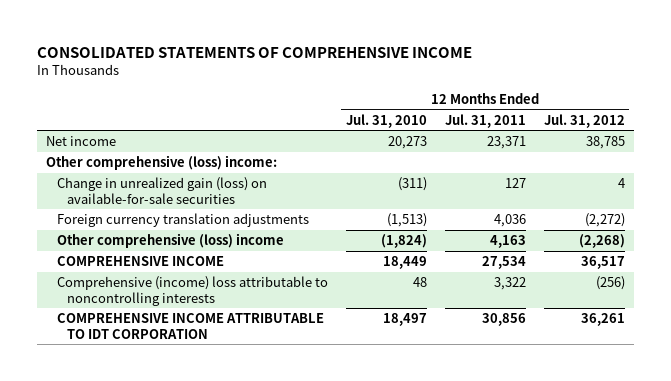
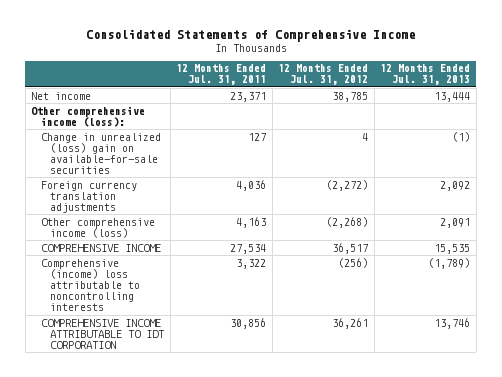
[37,46,473,58] CONSOLIDATED STATEMENTS OF COMPREHENSIVE INCOME -> [85,29,415,43] Consolidated Statements of Comprehensive Income
[345,113,427,128] Jul. 31, 2010 -> none
none -> [380,64,471,86] 12 Months Ended Jul. 31, 2013
[46,155,278,171] Other comprehensive (loss) income: -> [31,105,146,127] Other comprehensive income (loss):
[56,177,267,204] Change in unrealized gain (loss) on available-for-sale securities -> [40,132,161,175] Change in unrealized (loss) gain on available-for-sale securities
[56,233,284,249] Other comprehensive (loss) income -> [40,217,155,238] Other comprehensive income (loss)

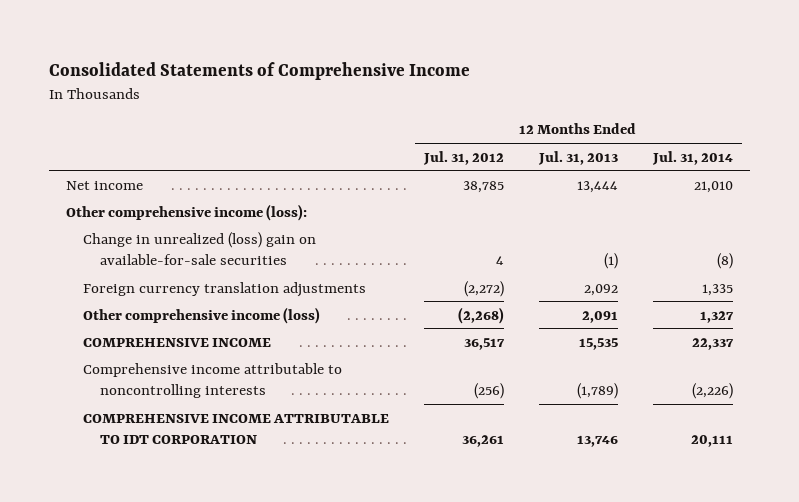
[176,64,267,86] 12 Months Ended Jul. 31, 2011 -> none
none -> [651,150,733,165] Jul. 31, 2014
[40,258,141,312] Comprehensive (income) loss attributable to noncontrolling interests -> [83,362,343,399] Comprehensive income attributable to noncontrolling interests

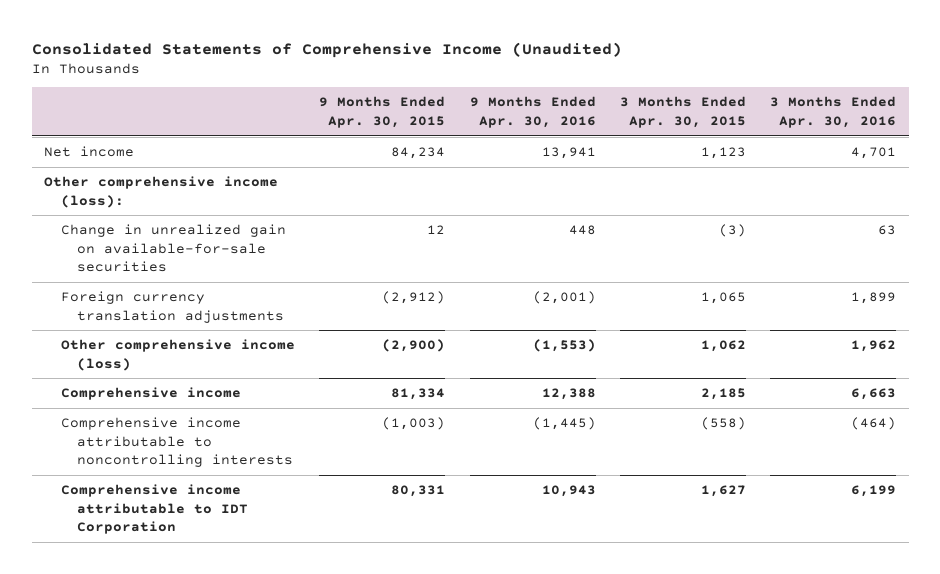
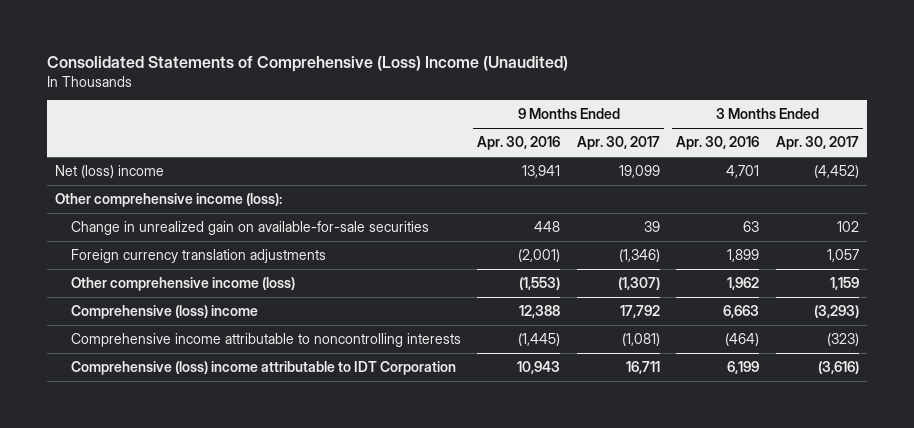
[31,41,622,58] Consolidated Statements of Comprehensive Income (Unaudited) -> [46,55,568,72] Consolidated Statements of Comprehensive (Loss) Income (Unaudited)
[319,96,446,128] 9 Months Ended Apr. 30, 2015 -> none
[619,96,746,128] 3 Months Ended Apr. 30, 2015 -> none
none -> [576,136,660,151] Apr. 30, 2017
none -> [776,136,860,151] Apr. 30, 2017
[43,146,134,158] Net income -> [54,165,164,179] Net (loss) income
[60,387,241,401] Comprehensive income -> [70,305,258,320] Comprehensive (loss) income
[60,484,249,534] Comprehensive income attributable to IDT Corporation -> [70,361,456,376] Comprehensive (loss) income attributable to IDT Corporation

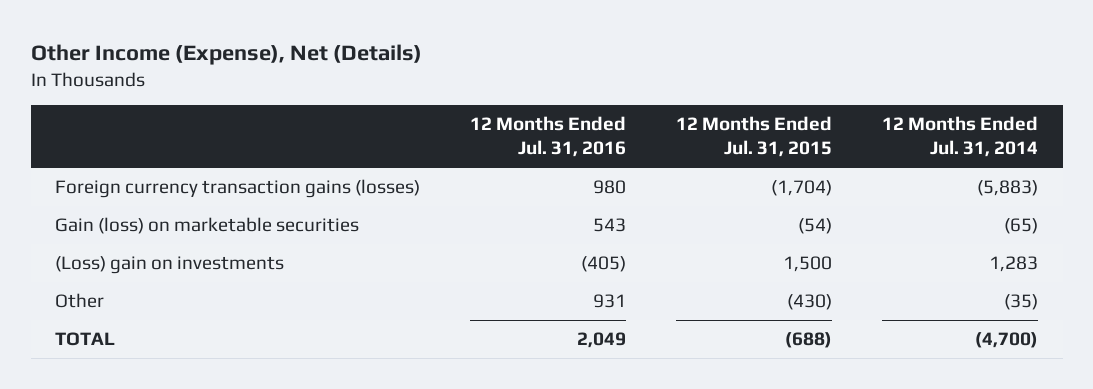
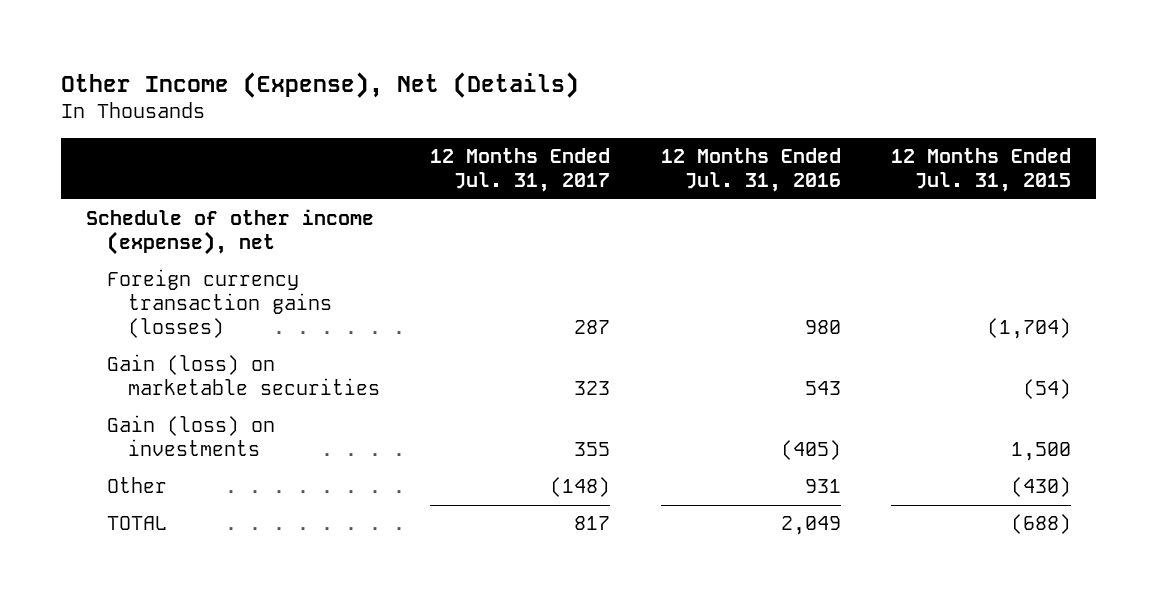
[881,115,1038,158] 12 Months Ended Jul. 31, 2014 -> none
none -> [430,148,611,193] 12 Months Ended Jul. 31, 2017
none -> [86,209,375,256] Schedule of other income (expense), net
[55,256,285,275] (Loss) gain on investments -> [107,415,276,457] Gain (loss) on investments

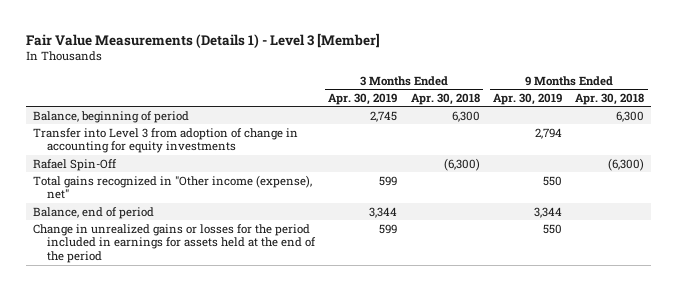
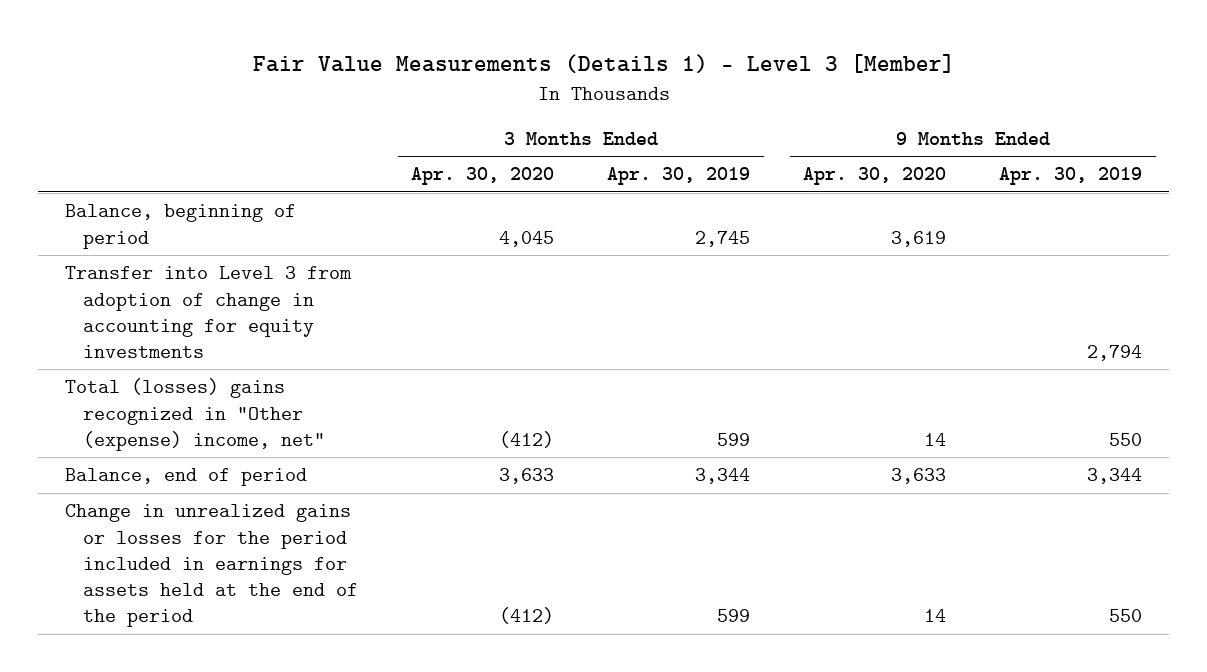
[410,92,480,105] Apr. 30, 2018 -> none
[575,92,645,105] Apr. 30, 2018 -> none
none -> [411,167,555,186] Apr. 30, 2020
none -> [803,167,947,186] Apr. 30, 2020
[33,158,118,171] Rafael Spin-Off -> none
[33,174,313,200] Total gains recognized in "Other income (expense), net" -> [64,378,326,451] Total (losses) gains recognized in "Other (expense) income, net"

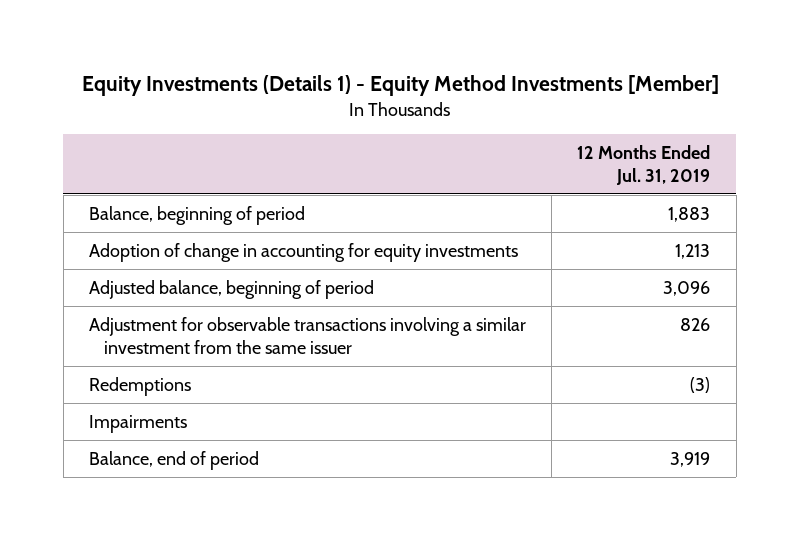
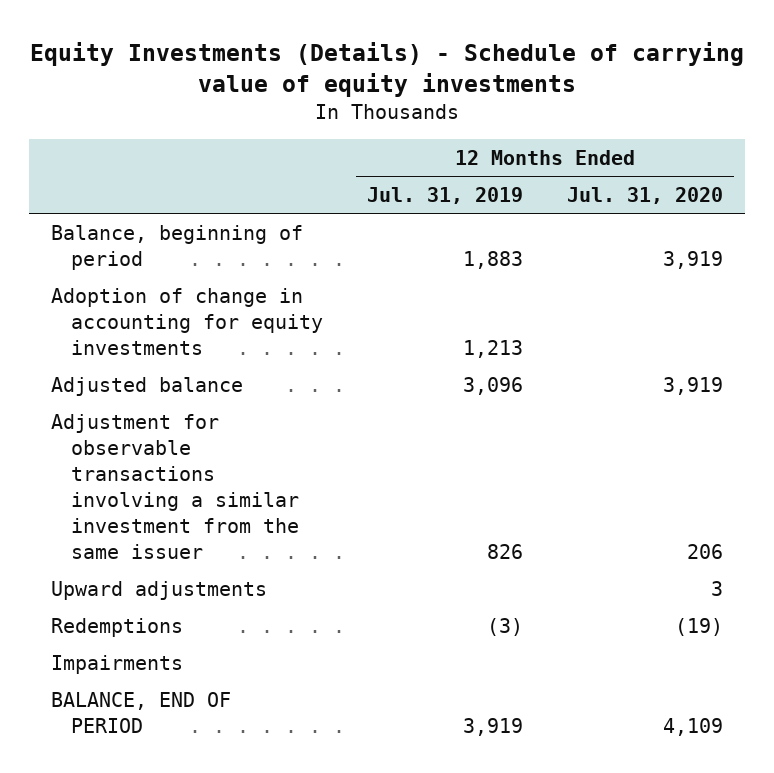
[81,75,719,97] Equity Investments (Details 1) - Equity Method Investments [Member] -> [29,41,744,98] Equity Investments (Details) - Schedule of carrying value of equity investments
none -> [566,187,723,205] Jul. 31, 2020
[88,279,374,299] Adjusted balance, beginning of period -> [51,376,244,396] Adjusted balance
none -> [51,580,268,600] Upward adjustments
[88,450,259,470] Balance, end of period -> [51,691,232,733] BALANCE, END OF PERIOD

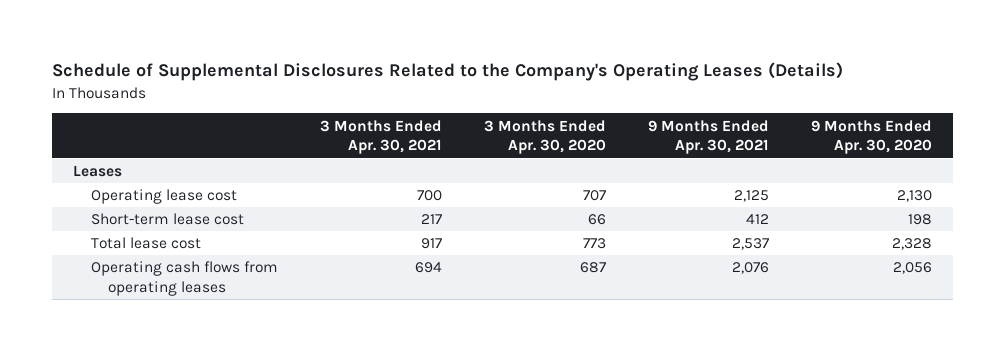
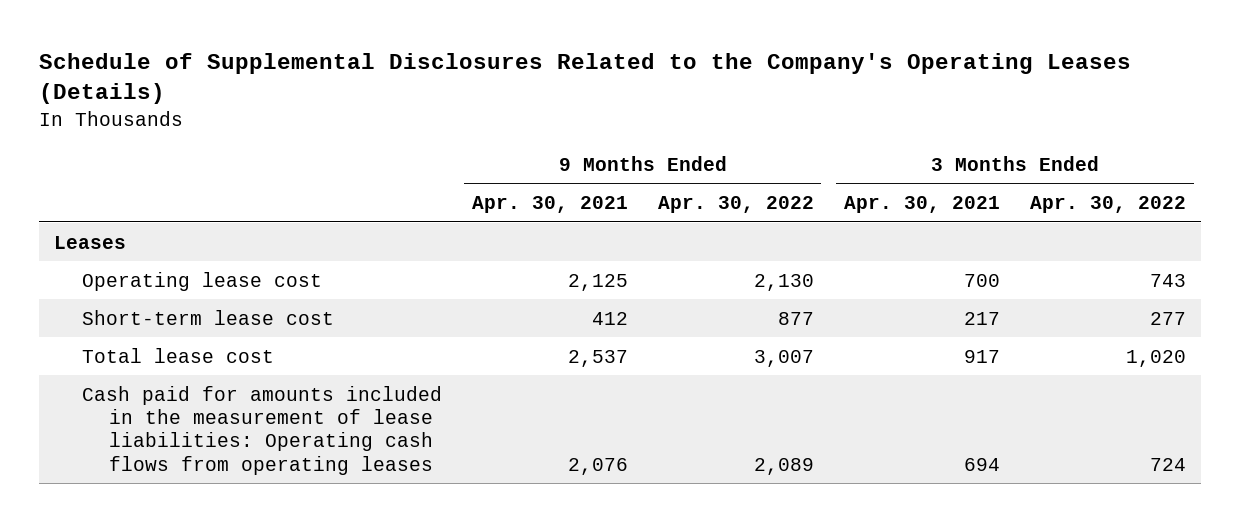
[483,119,606,155] 3 Months Ended Apr. 30, 2020 -> none
[810,119,932,155] 9 Months Ended Apr. 30, 2020 -> none
none -> [657,195,814,213] Apr. 30, 2022
none -> [1030,195,1187,213] Apr. 30, 2022
[90,261,278,296] Operating cash flows from operating leases -> [81,385,442,475] Cash paid for amounts included in the measurement of lease liabilities: Operating cash flows from operating leases

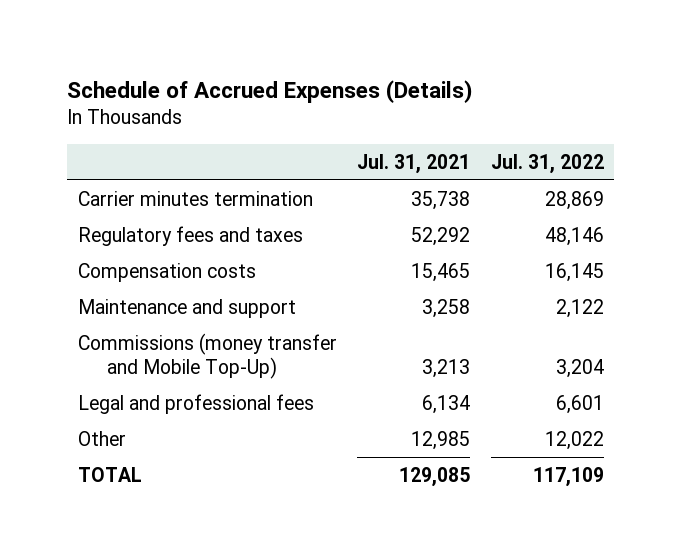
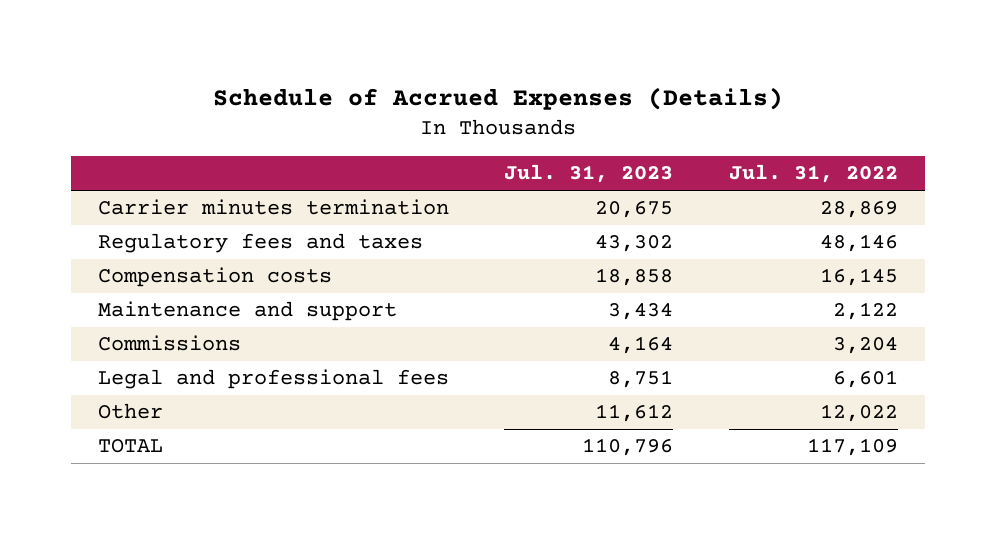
[357,153,471,174] Jul. 31, 2021 -> none
none -> [504,164,674,184] Jul. 31, 2023
[77,332,337,380] Commissions (money transfer and Mobile Top-Up) -> [98,335,242,352] Commissions

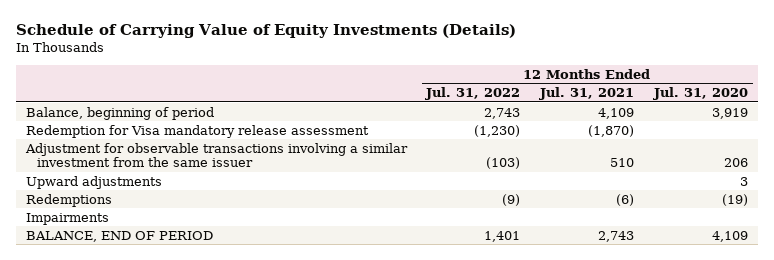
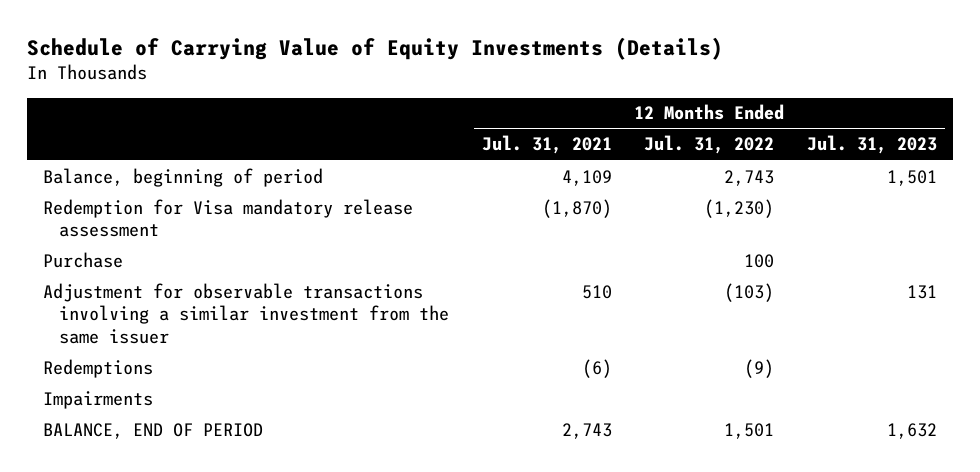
[652,87,748,101] Jul. 31, 2020 -> none
none -> [807,135,938,155] Jul. 31, 2023
none -> [43,251,124,268] Purchase
[25,175,162,189] Upward adjustments -> none
[484,230,521,242] 1,401 -> [724,422,775,439] 1,501

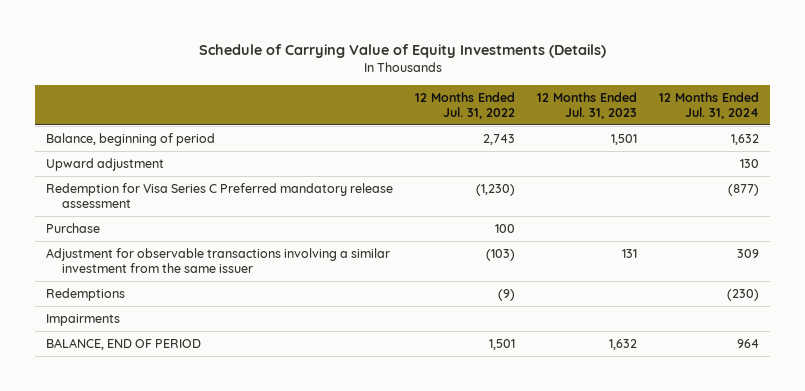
[481,135,612,155] Jul. 31, 2021 -> none
none -> [658,91,759,120] 12 Months Ended Jul. 31, 2024
none -> [46,157,165,171] Upward adjustment
[43,198,414,238] Redemption for Visa mandatory release assessment -> [46,182,394,209] Redemption for Visa Series C Preferred mandatory release assessment

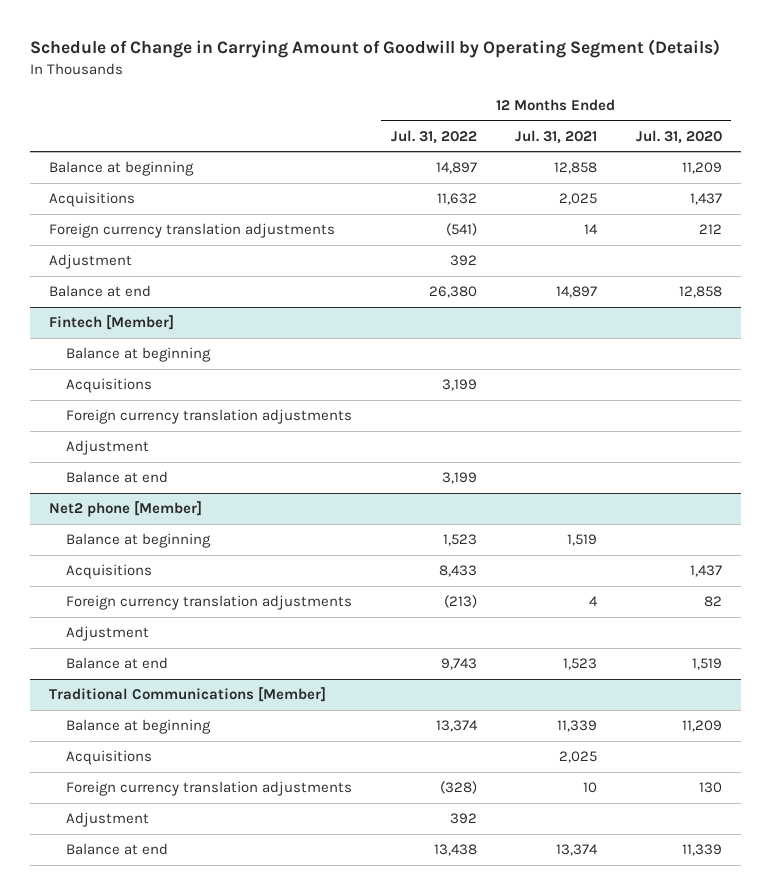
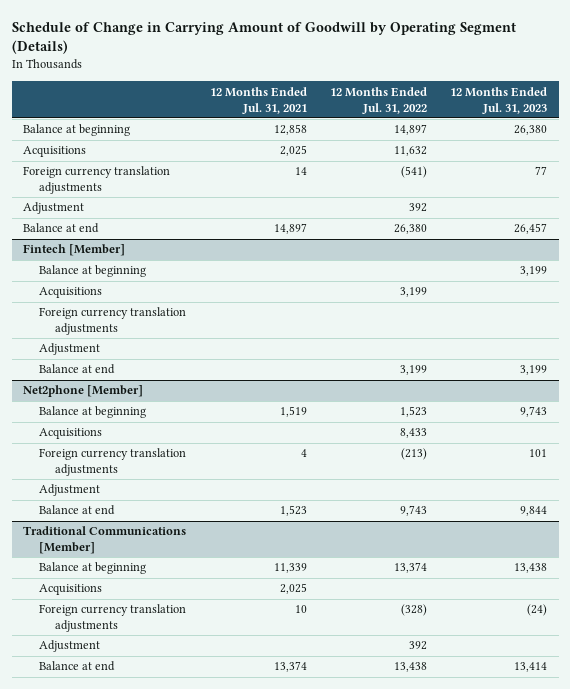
[635,129,722,144] Jul. 31, 2020 -> none
none -> [449,86,547,114] 12 Months Ended Jul. 31, 2023
[49,501,203,518] Net2 phone [Member] -> [23,385,144,398] Net2phone [Member]

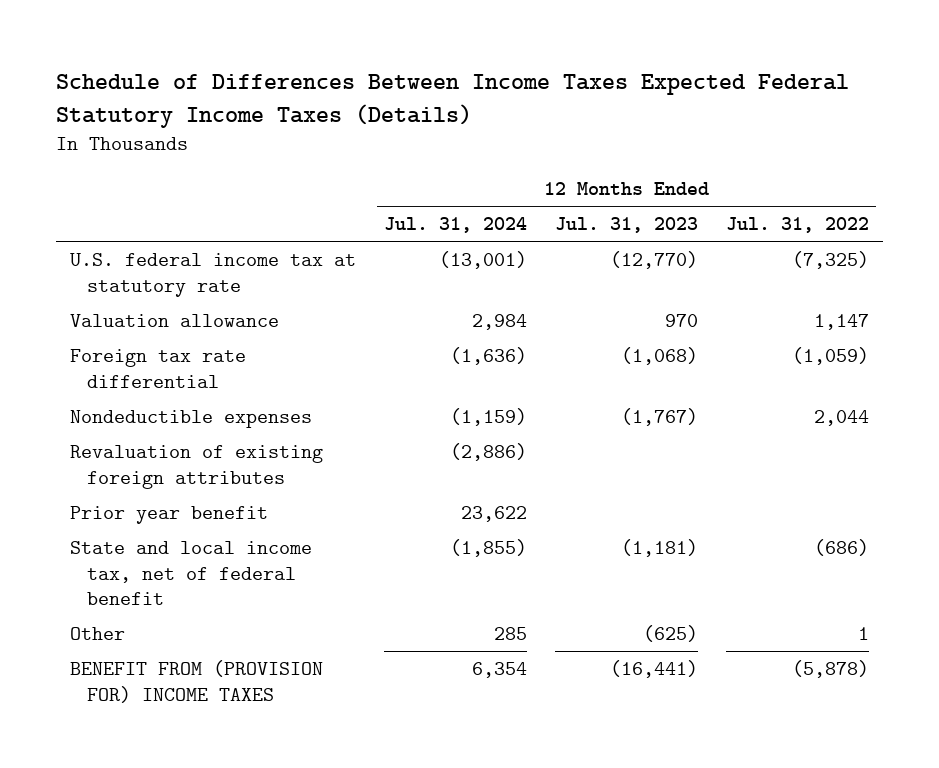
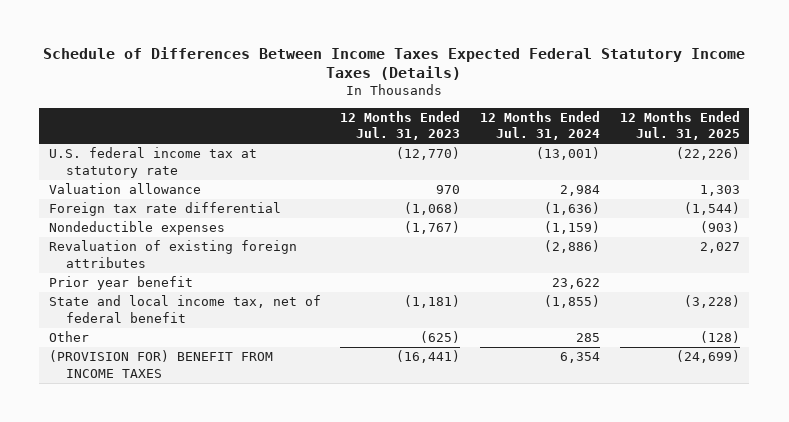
[726,217,870,234] Jul. 31, 2022 -> none
none -> [619,110,740,141] 12 Months Ended Jul. 31, 2025
[70,659,324,703] BENEFIT FROM (PROVISION FOR) INCOME TAXES -> [48,350,273,378] (PROVISION FOR) BENEFIT FROM INCOME TAXES

